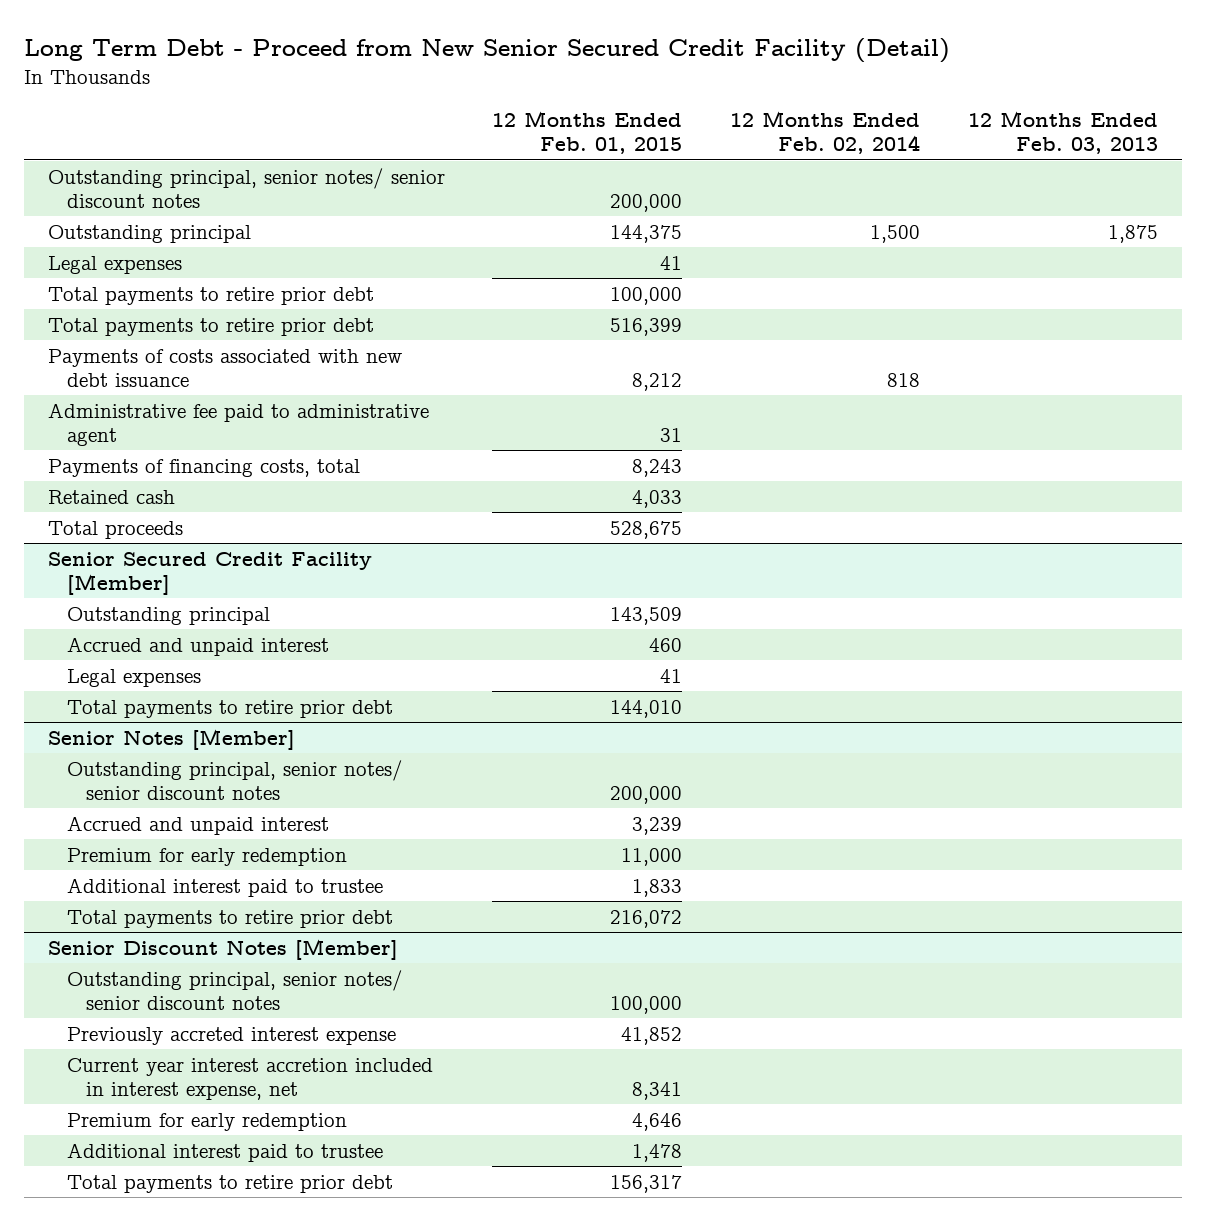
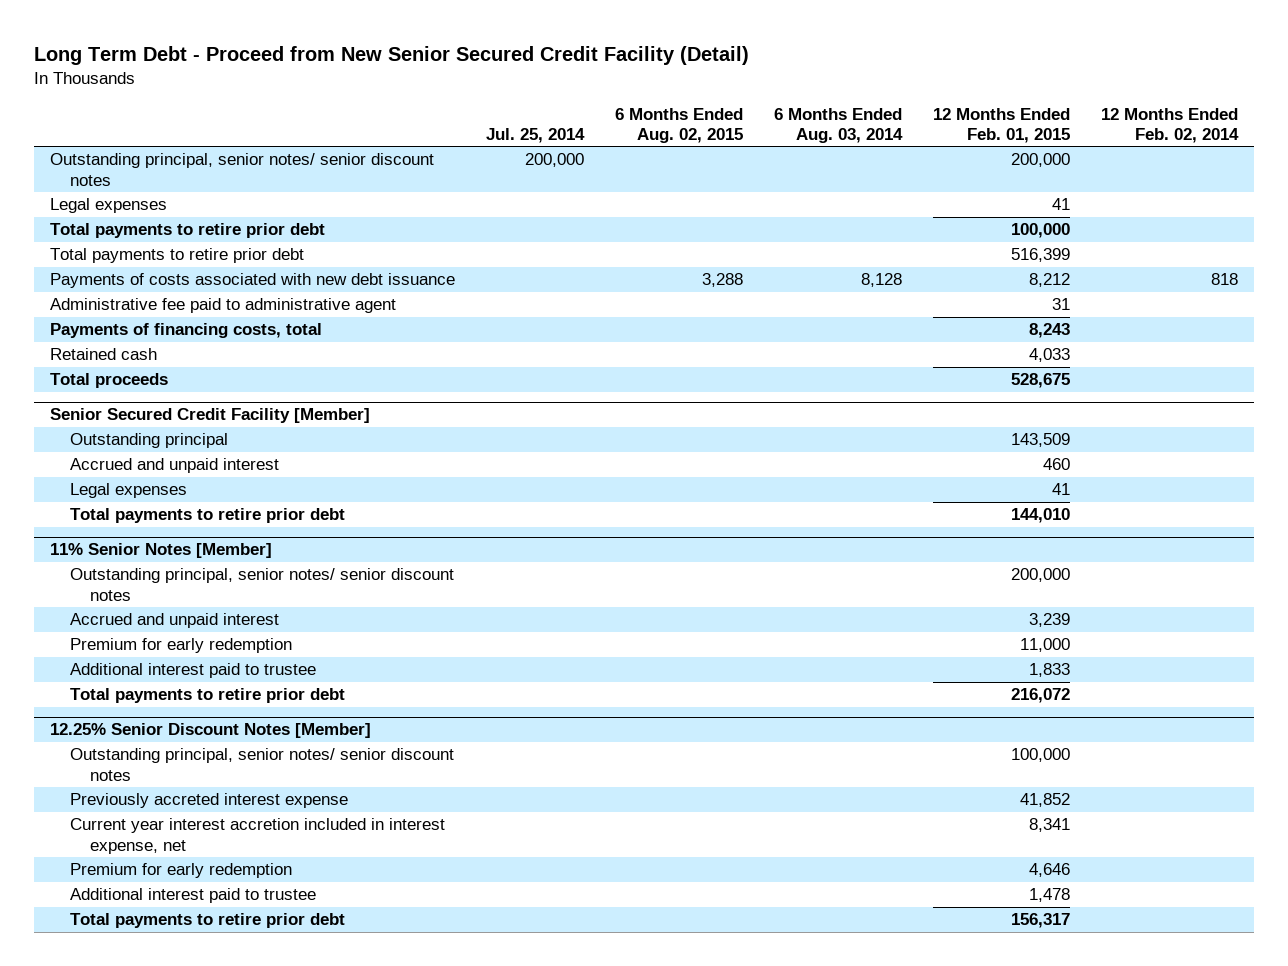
[967,110,1158,155] 12 Months Ended Feb. 03, 2013 -> none
none -> [485,127,585,143] Jul. 25, 2014
none -> [614,107,743,143] 6 Months Ended Aug. 02, 2015
none -> [773,107,903,143] 6 Months Ended Aug. 03, 2014
[47,224,251,243] Outstanding principal -> none
[47,728,295,750] Senior Notes [Member] -> [49,543,272,559] 11% Senior Notes [Member]
[47,938,398,960] Senior Discount Notes [Member] -> [49,723,371,739] 12.25% Senior Discount Notes [Member]

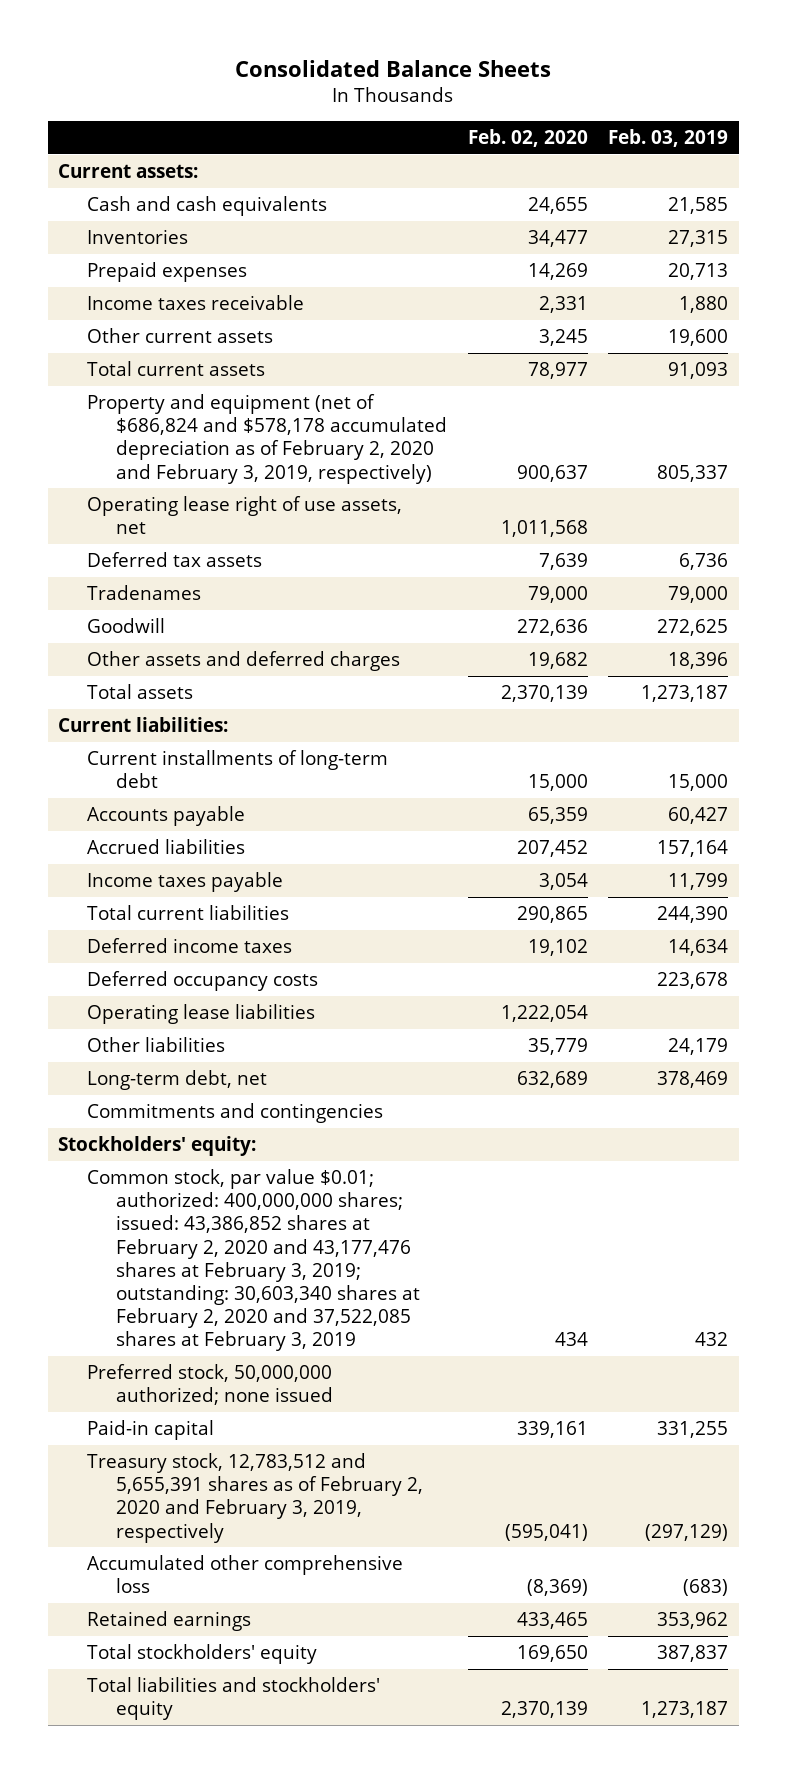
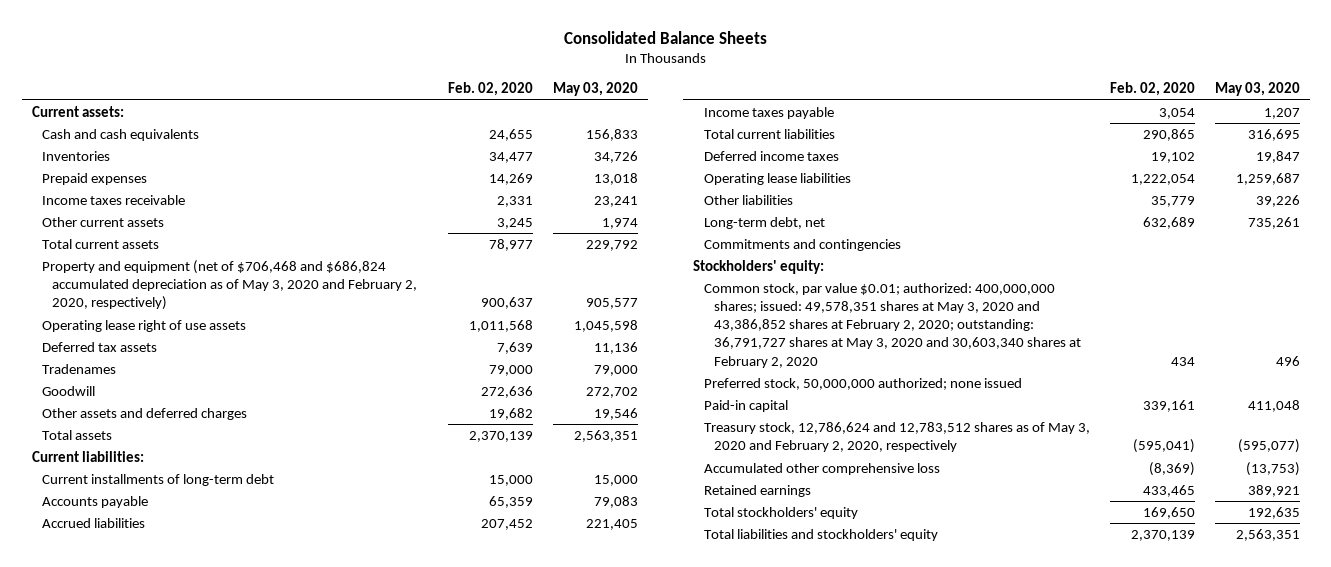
[608,129,729,148] Feb. 03, 2019 -> none
none -> [552,82,638,97] May 03, 2020
[87,394,448,484] Property and equipment (net of $686,824 and $578,178 accumulated depreciation as of February 2, 2020 and February 3, 2019, respectively) -> [42,259,418,311] Property and equipment (net of $706,468 and $686,824 accumulated depreciation as of May 3, 2020 and February 2, 2020, respectively)
[87,496,403,535] Operating lease right of use assets, net -> [42,319,247,332] Operating lease right of use assets
[87,971,319,992] Deferred occupancy costs -> none
[87,1169,421,1352] Common stock, par value $0.01; authorized: 400,000,000 shares; issued: 43,386,852 shares at February 2, 2020 and 43,177,476 shares at February 3, 2019; outstanding: 30,603,340 shares at February 2, 2020 and 37,522,085 shares at February 3, 2019 -> [703,282,1082,368] Common stock, par value $0.01; authorized: 400,000,000 shares; issued: 49,578,351 shares at May 3, 2020 and 43,386,852 shares at February 2, 2020; outstanding: 36,791,727 shares at May 3, 2020 and 30,603,340 shares at February 2, 2020
[87,1453,424,1543] Treasury stock, 12,783,512 and 5,655,391 shares as of February 2, 2020 and February 3, 2019, respectively -> [703,421,1090,453] Treasury stock, 12,786,624 and 12,783,512 shares as of May 3, 2020 and February 2, 2020, respectively

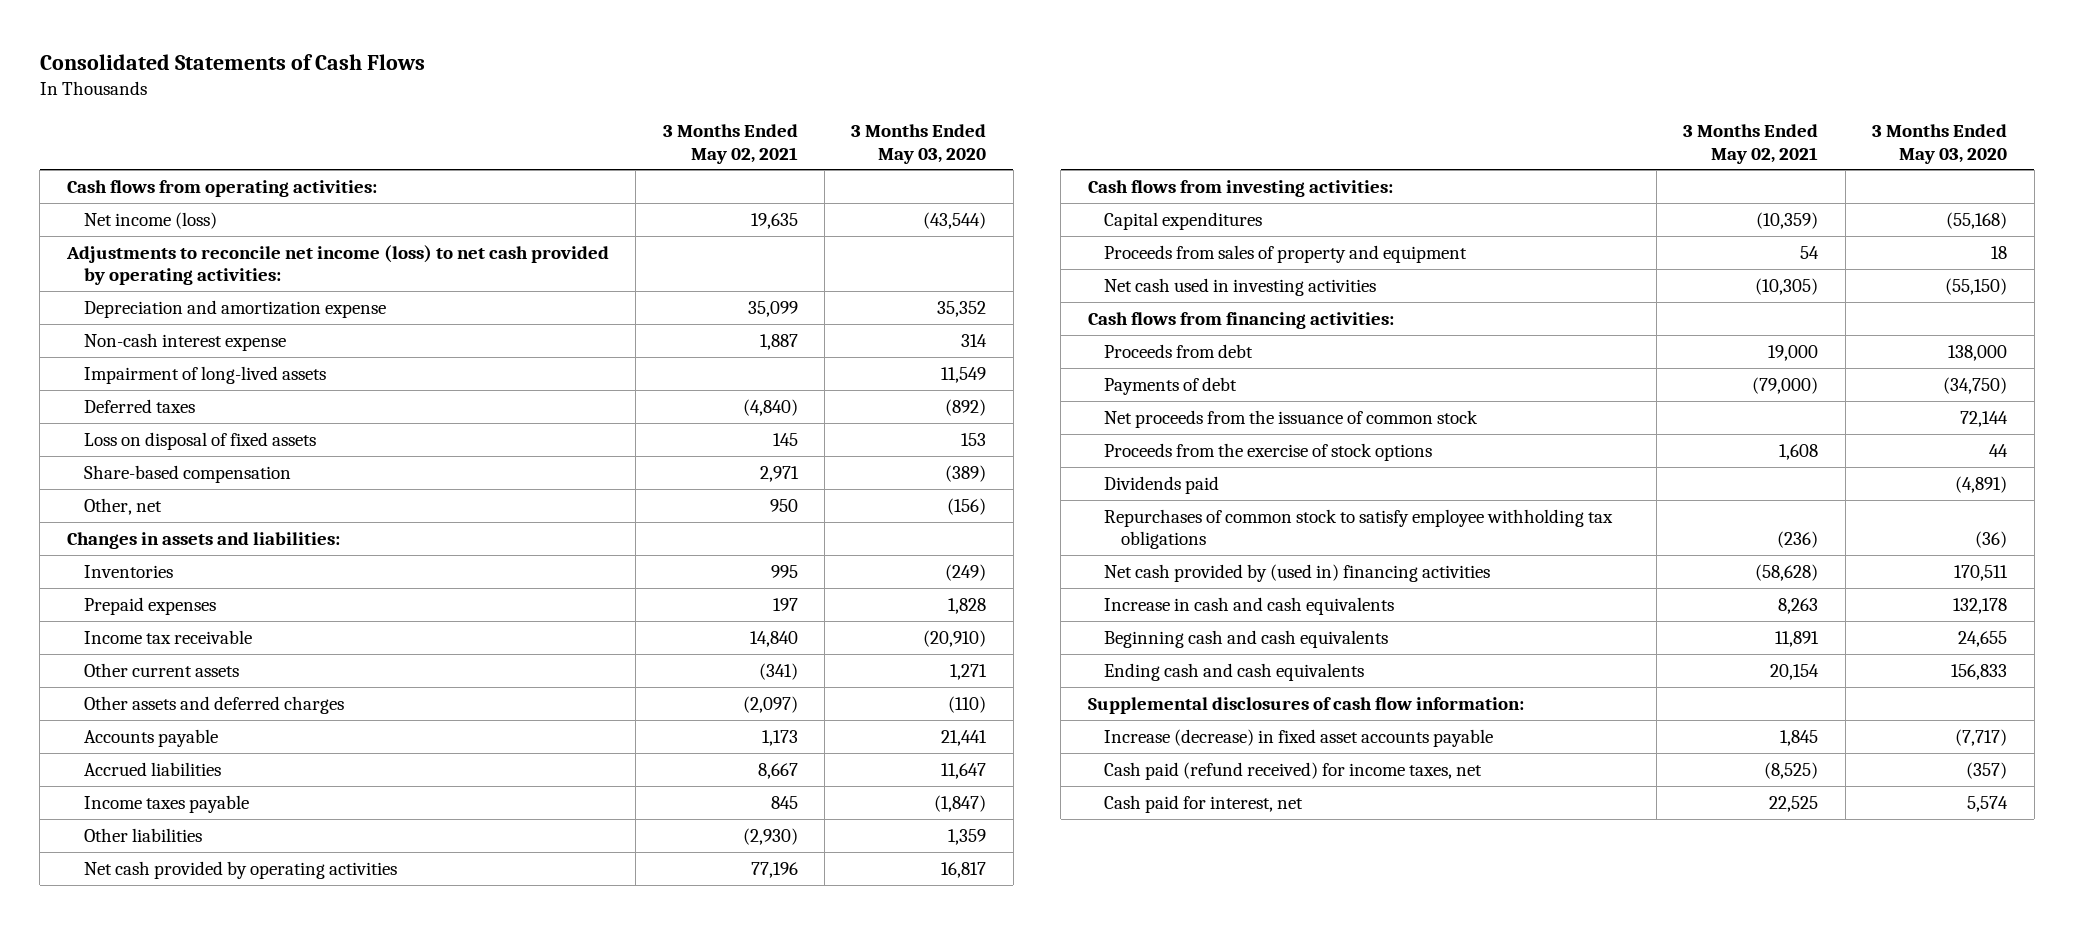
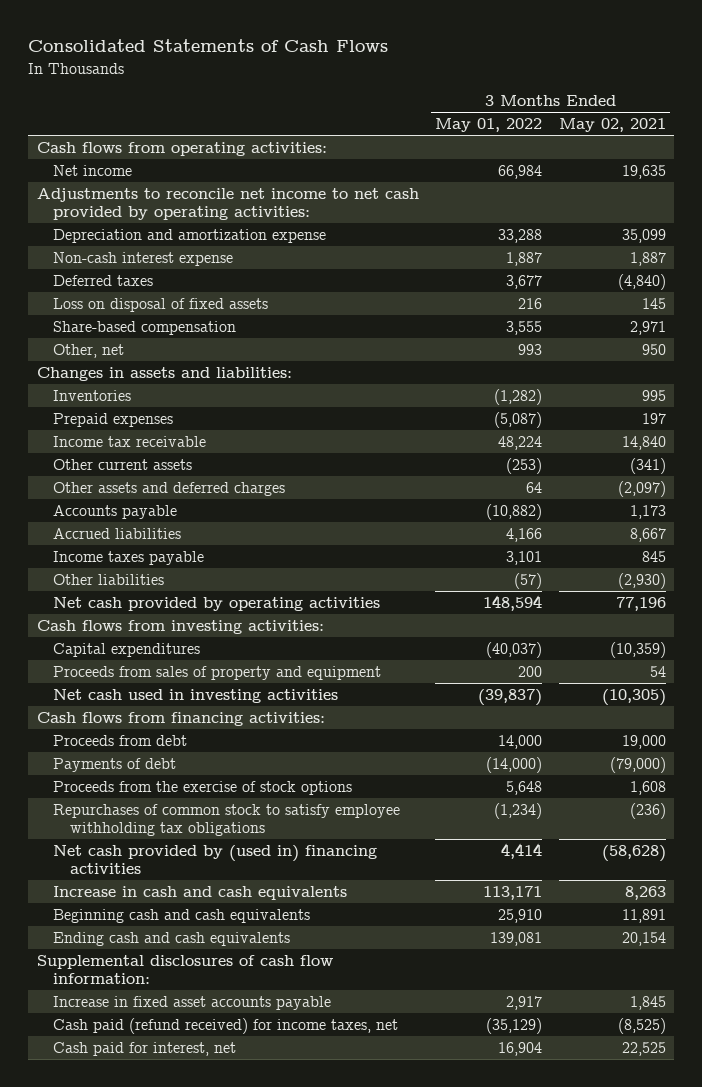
[851,123,987,164] 3 Months Ended May 03, 2020 -> none
none -> [435,118,543,133] May 01, 2022
[83,211,217,229] Net income (loss) -> [53,164,133,176] Net income
[65,244,609,286] Adjustments to reconcile net income (loss) to net cash provided by operating activities: -> [36,187,419,221] Adjustments to reconcile net income to net cash provided by operating activities:
[83,365,326,384] Impairment of long-lived assets -> none
[1104,409,1479,428] Net proceeds from the issuance of common stock -> none
[1104,475,1220,494] Dividends paid -> none
[1104,728,1494,747] Increase (decrease) in fixed asset accounts payable -> [53,995,332,1010] Increase in fixed asset accounts payable

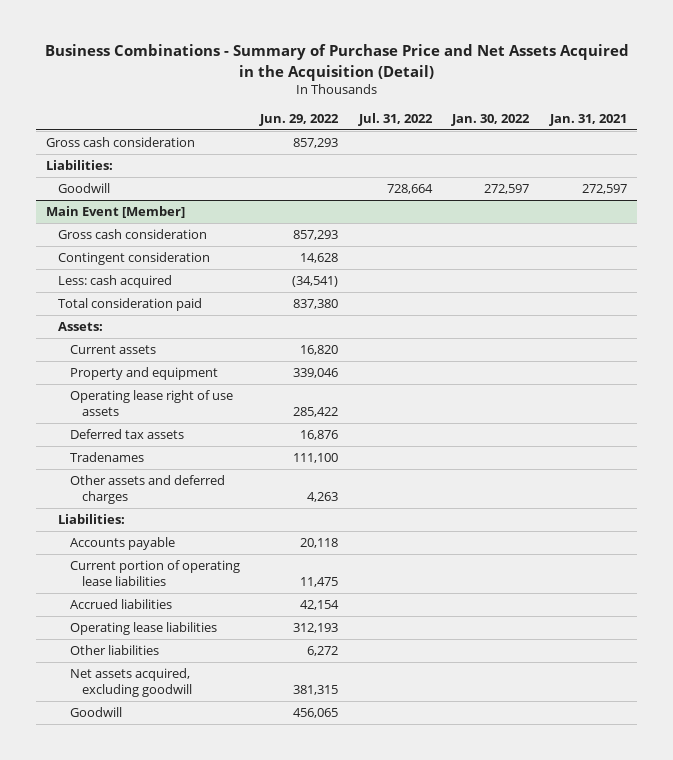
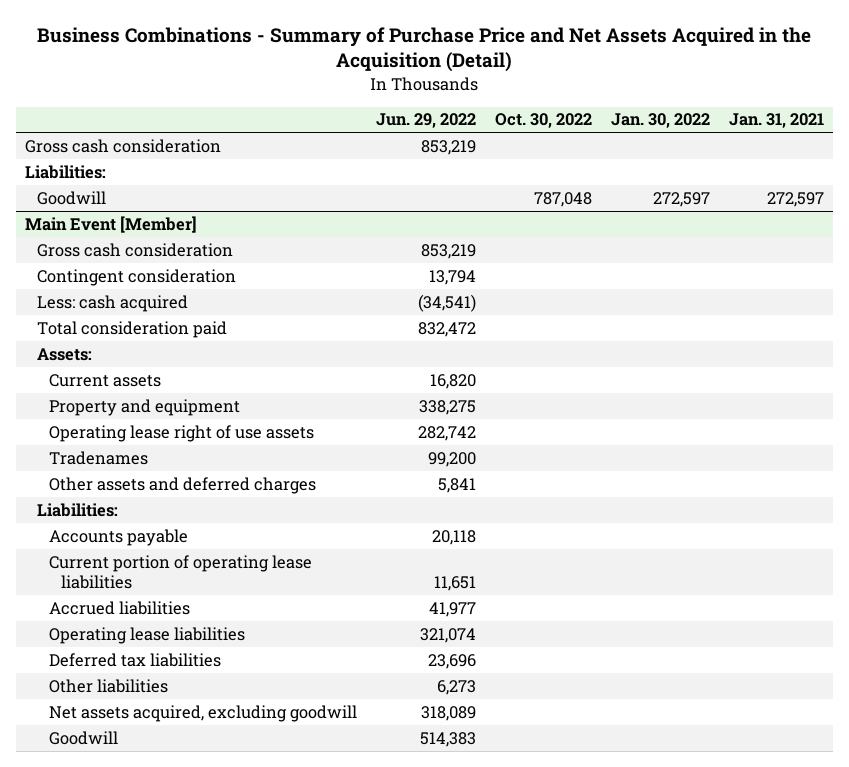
[357,113,433,127] Jul. 31, 2022 -> none
none -> [494,113,592,129] Oct. 30, 2022
[293,138,339,149] 857,293 -> [420,139,476,155] 853,219
[293,230,339,241] 857,293 -> [420,243,476,259] 853,219
[300,253,339,264] 14,628 -> [428,269,476,285] 13,794
[293,299,339,310] 837,380 -> [417,321,476,337] 832,472
[69,429,184,440] Deferred tax assets -> none
[293,368,339,379] 339,046 -> [418,399,476,415] 338,275
[293,406,339,417] 285,422 -> [417,425,476,441] 282,742
[293,453,339,464] 111,100 -> [427,451,476,467] 99,200
[307,491,339,502] 4,263 -> [437,477,476,493] 5,841
[300,576,339,587] 11,475 -> [433,576,476,592] 11,651
[300,600,340,611] 42,154 -> [428,601,476,617] 41,977
[293,623,339,634] 312,193 -> [419,627,476,643] 321,074
none -> [48,652,221,667] Deferred tax liabilities
[307,646,339,657] 6,272 -> [436,679,476,695] 6,273
[293,684,339,695] 381,315 -> [420,705,476,721] 318,089
[293,708,339,719] 456,065 -> [419,731,476,747] 514,383

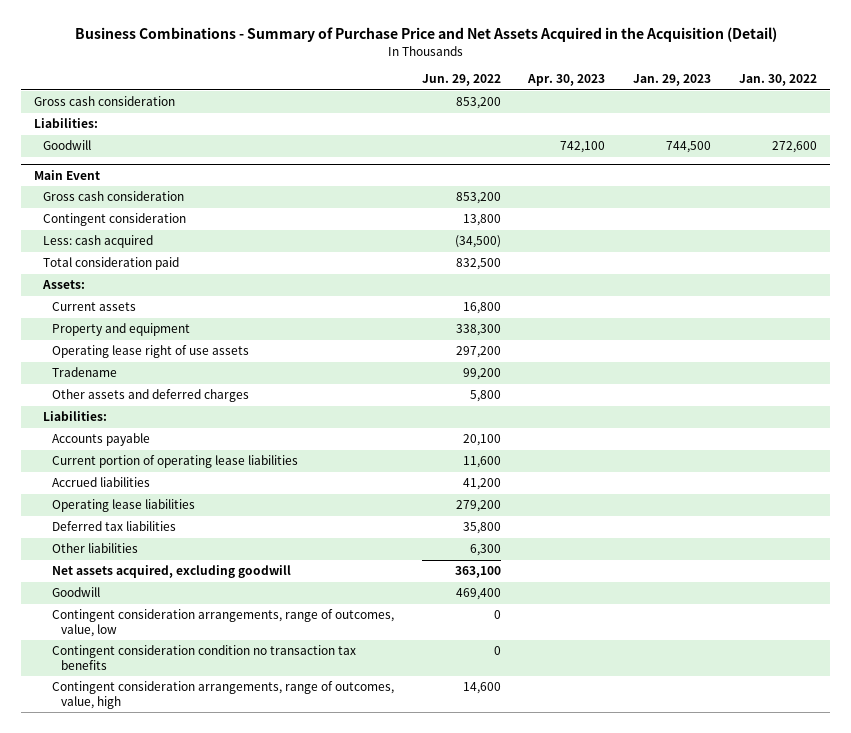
[494,113,592,129] Oct. 30, 2022 -> none
[728,113,824,129] Jan. 31, 2021 -> none
none -> [527,74,606,87] Apr. 30, 2023
none -> [633,74,712,87] Jan. 29, 2023
[420,139,476,155] 853,219 -> [455,97,501,110] 853,200
[652,191,710,207] 272,597 -> [771,141,817,154] 272,600
[25,215,198,233] Main Event [Member] -> [34,169,101,180] Main Event
[420,243,476,259] 853,219 -> [455,192,501,205] 853,200
[428,269,476,285] 13,794 -> [462,214,501,227] 13,800
[417,293,476,312] (34,541) -> [454,235,501,249] (34,500)
[417,321,476,337] 832,472 -> [455,258,501,271] 832,500
[429,373,476,389] 16,820 -> [462,302,501,315] 16,800
[418,399,476,415] 338,275 -> [455,324,501,337] 338,300
[417,425,476,441] 282,742 -> [455,346,501,359] 297,200
[48,450,148,465] Tradenames -> [52,367,118,378] Tradename
[437,477,476,493] 5,841 -> [469,390,501,403] 5,800
[431,529,476,545] 20,118 -> [462,434,501,447] 20,100
[433,576,476,592] 11,651 -> [462,456,501,469] 11,600
[428,601,476,617] 41,977 -> [462,478,501,491] 41,200
[419,627,476,643] 321,074 -> [455,500,501,513] 279,200
[427,653,476,669] 23,696 -> [462,522,501,535] 35,800
[436,679,476,695] 6,273 -> [469,544,501,557] 6,300
[420,705,476,721] 318,089 -> [454,566,501,579] 363,100
[419,731,476,747] 514,383 -> [455,588,501,601] 469,400
none -> [52,609,395,637] Contingent consideration arrangements, range of outcomes, value, low
none -> [52,645,357,670] Contingent consideration condition no transaction tax benefits
none -> [52,681,395,709] Contingent consideration arrangements, range of outcomes, value, high

